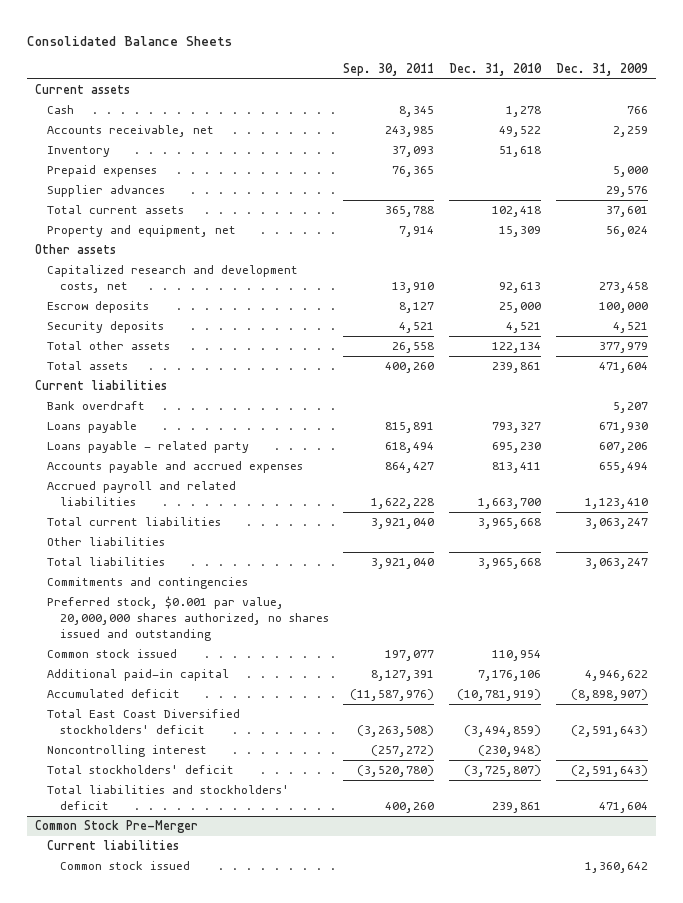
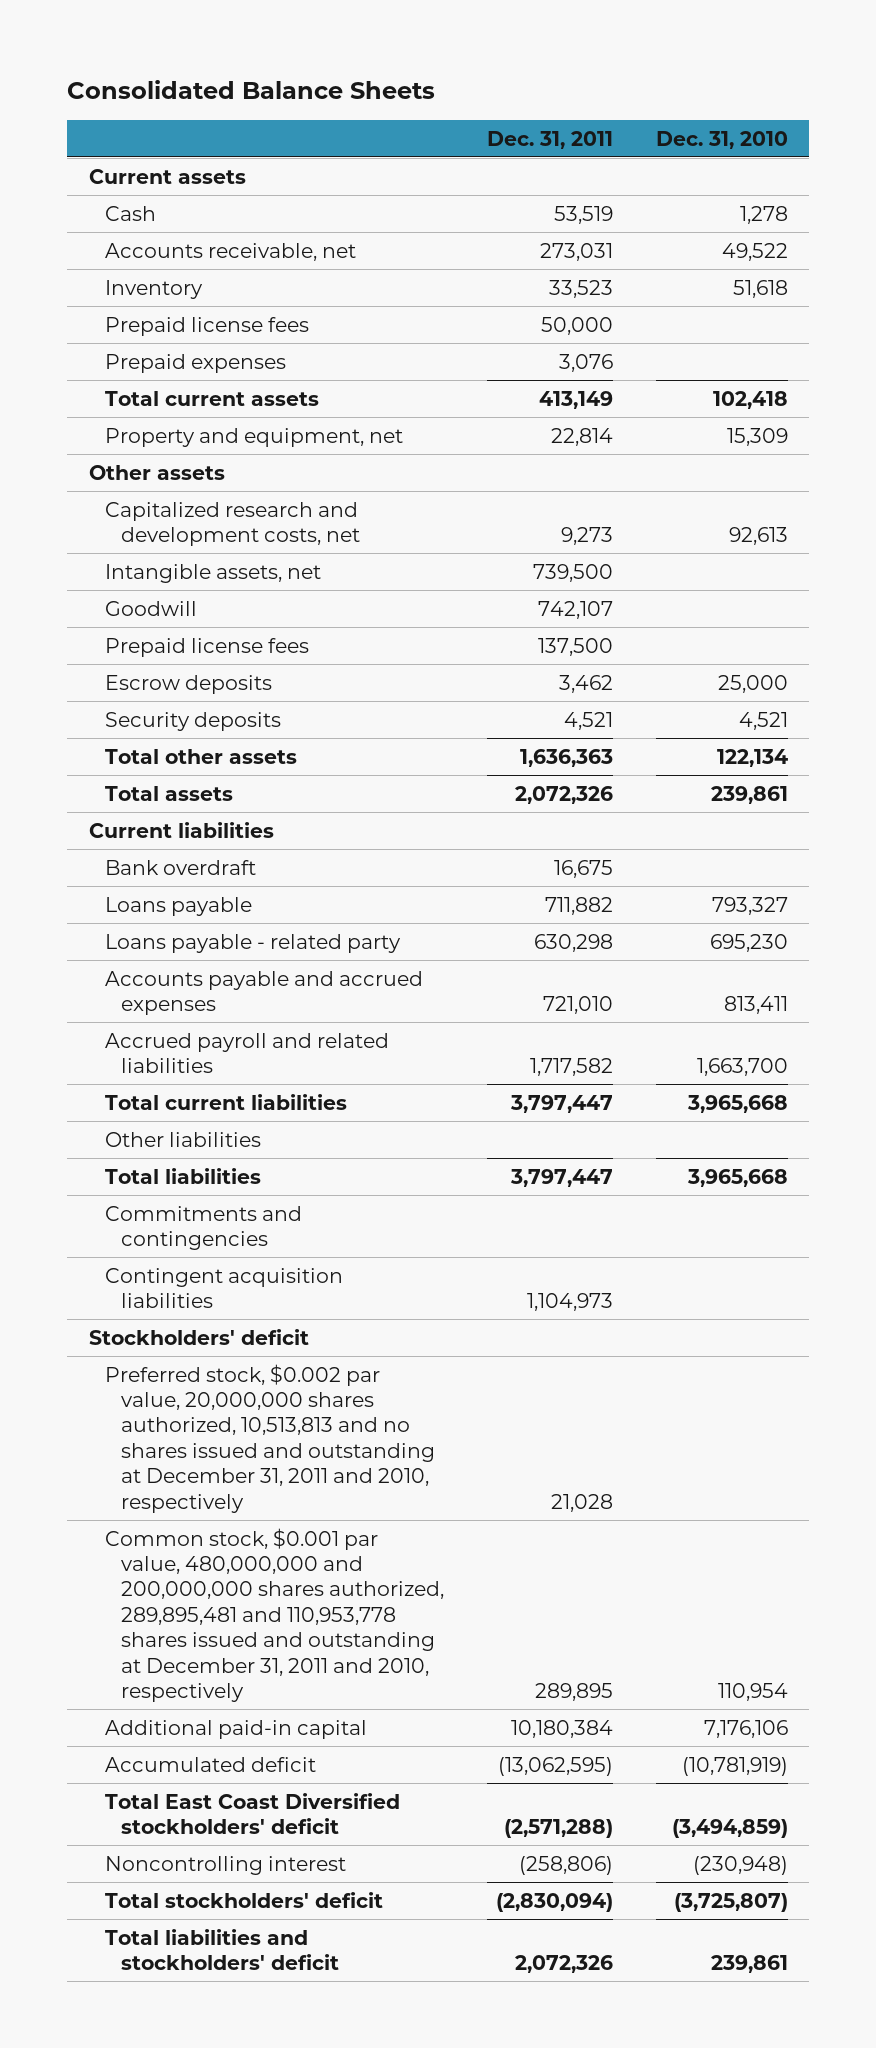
[343,62,435,76] Sep. 30, 2011 -> none
[556,62,649,76] Dec. 31, 2009 -> none
none -> [486,130,613,149] Dec. 31, 2011
none -> [104,316,309,336] Prepaid license fees
[47,185,166,198] Supplier advances -> none
none -> [104,563,321,583] Intangible assets, net
none -> [104,600,197,616] Goodwill
none -> [104,637,309,657] Prepaid license fees
none -> [104,1267,343,1309] Contingent acquisition liabilities
none -> [88,1328,309,1345] Stockholders' deficit
[47,596,329,641] Preferred stock, $0.001 par value, 20,000,000 shares authorized, no shares issued and outstanding -> [104,1363,435,1513] Preferred stock, $0.002 par value, 20,000,000 shares authorized, 10,513,813 and no shares issued and outstanding at December 31, 2011 and 2010, respectively
[47,649,178,659] Common stock issued -> [104,1527,444,1703] Common stock, $0.001 par value, 480,000,000 and 200,000,000 shares authorized, 289,895,481 and 110,953,778 shares issued and outstanding at December 31, 2011 and 2010, respectively
[34,820,198,834] Common Stock Pre-Merger -> none
[47,840,180,851] Current liabilities -> none
[59,861,190,871] Common stock issued -> none

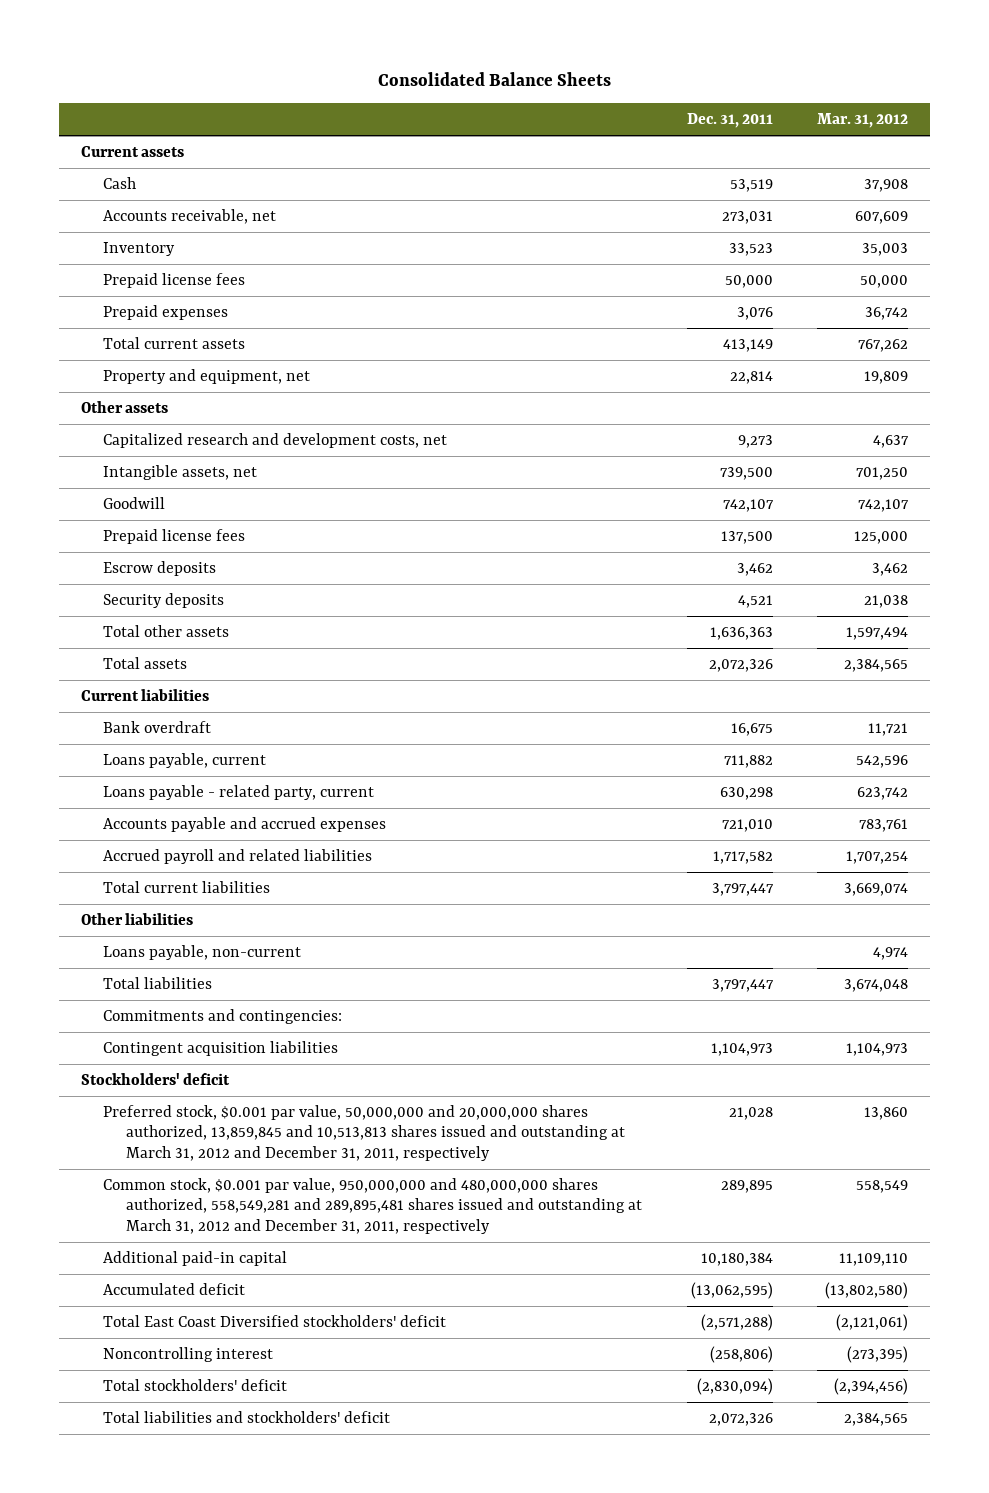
[655,130,788,149] Dec. 31, 2010 -> none
none -> [817,113,909,129] Mar. 31, 2012
[104,896,252,916] Loans payable -> [103,752,267,768] Loans payable, current
[104,933,401,953] Loans payable - related party -> [103,784,375,800] Loans payable - related party, current
none -> [103,944,302,960] Loans payable, non-current
[104,1205,302,1251] Commitments and contingencies -> [103,1008,343,1024] Commitments and contingencies:
[104,1363,435,1513] Preferred stock, $0.002 par value, 20,000,000 shares authorized, 10,513,813 and no shares issued and outstanding at December 31, 2011 and 2010, respectively -> [103,1104,625,1161] Preferred stock, $0.001 par value, 50,000,000 and 20,000,000 shares authorized, 13,859,845 and 10,513,813 shares issued and outstanding at March 31, 2012 and December 31, 2011, respectively
[104,1527,444,1703] Common stock, $0.001 par value, 480,000,000 and 200,000,000 shares authorized, 289,895,481 and 110,953,778 shares issued and outstanding at December 31, 2011 and 2010, respectively -> [103,1177,642,1234] Common stock, $0.001 par value, 950,000,000 and 480,000,000 shares authorized, 558,549,281 and 289,895,481 shares issued and outstanding at March 31, 2012 and December 31, 2011, respectively

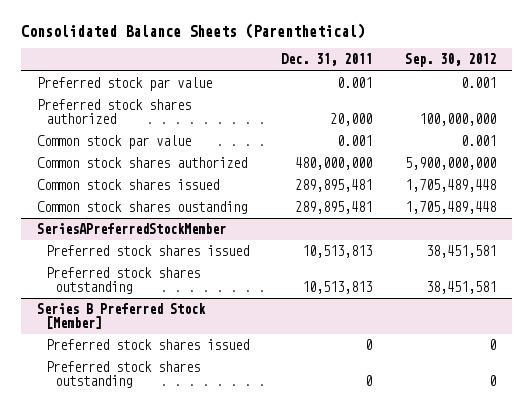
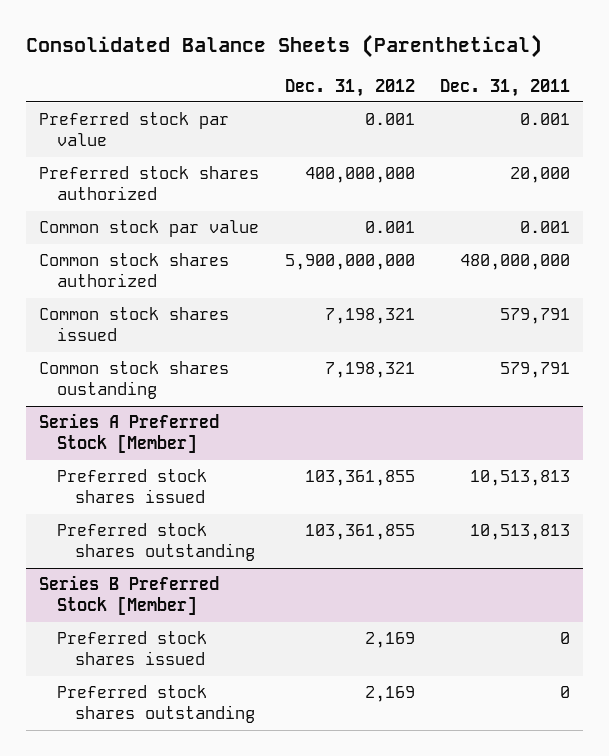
[404,53,496,68] Sep. 30, 2012 -> none
none -> [284,78,415,97] Dec. 31, 2012
[36,223,226,235] SeriesAPreferredStockMember -> none
[295,179,373,193] 289,895,481 -> [500,308,571,325] 579,791
[295,201,373,215] 289,895,481 -> [500,362,571,379] 579,791
none -> [38,413,219,454] Series A Preferred Stock [Member]

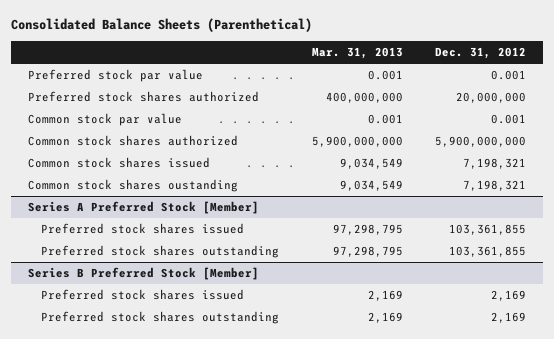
[440,78,571,97] Dec. 31, 2011 -> none
none -> [311,46,403,59] Mar. 31, 2013
[304,167,415,184] 400,000,000 -> [456,92,527,104] 20,000,000

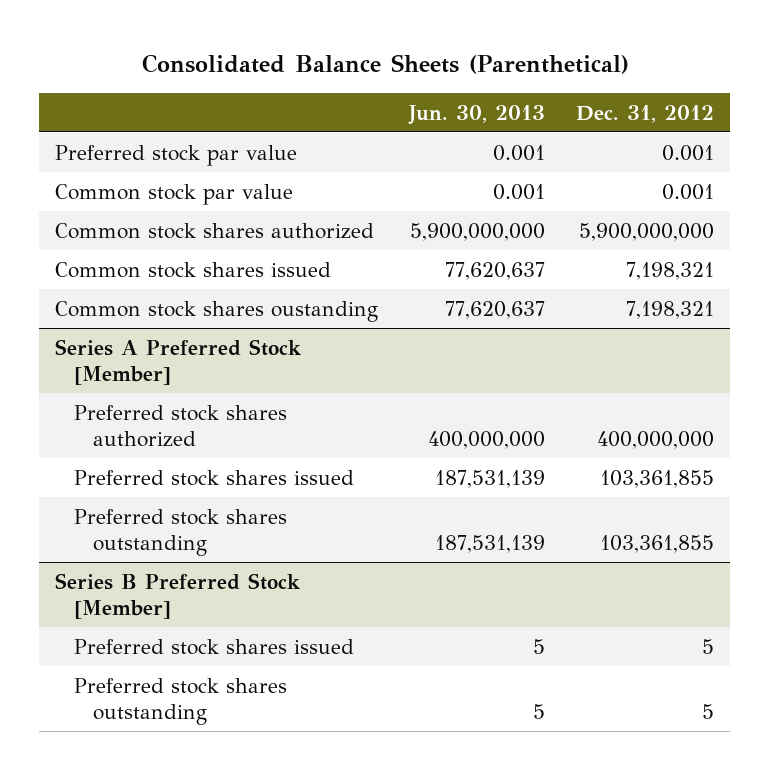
[311,46,403,59] Mar. 31, 2013 -> none
none -> [408,104,546,125] Jun. 30, 2013
[27,91,259,103] Preferred stock shares authorized -> none
none -> [73,404,287,447] Preferred stock shares authorized
[491,290,527,302] 2,169 -> [702,638,715,654] 5
[491,312,527,324] 2,169 -> [702,703,715,719] 5

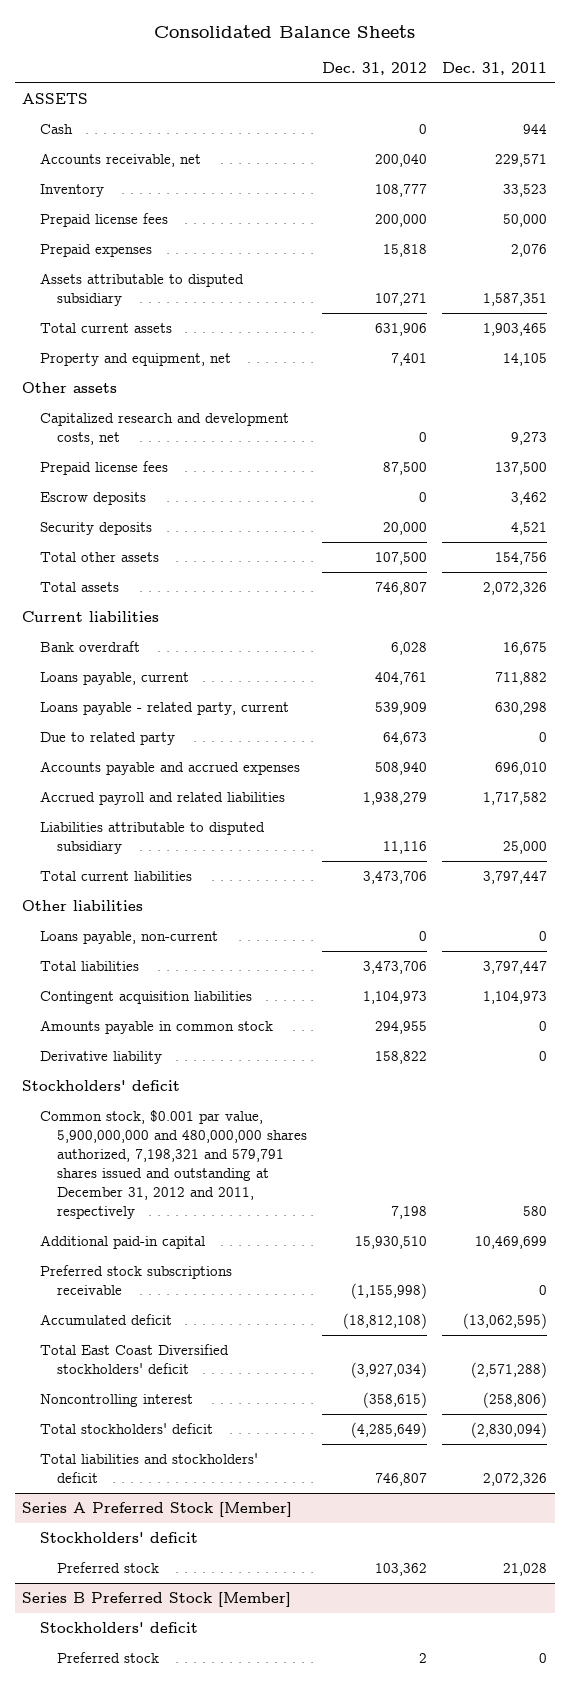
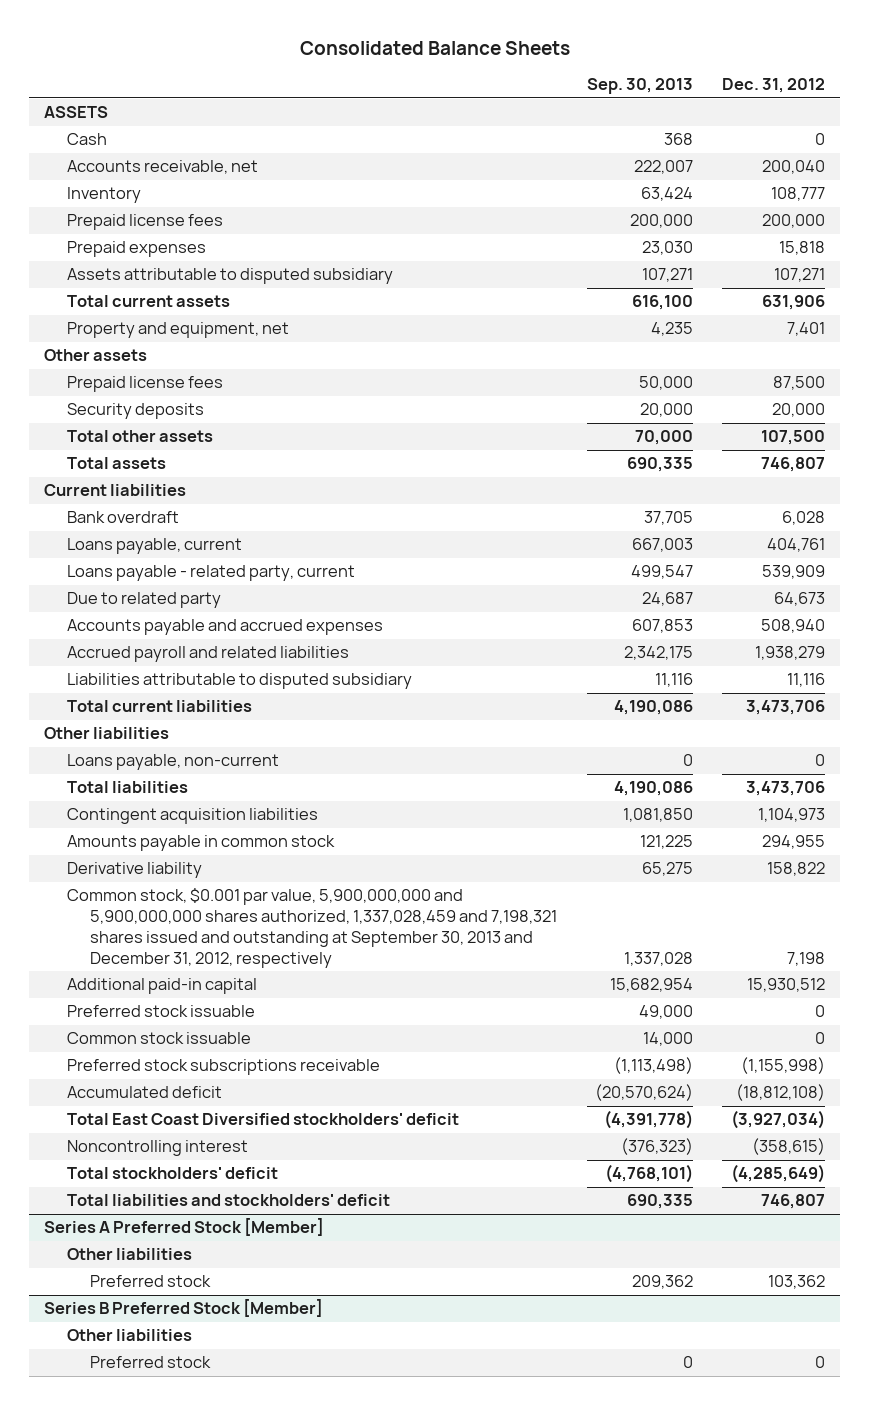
[442,62,548,76] Dec. 31, 2011 -> none
none -> [586,78,693,95] Sep. 30, 2013
[39,413,289,446] Capitalized research and development costs, net -> none
[39,492,146,506] Escrow deposits -> none
[22,1080,181,1092] Stockholders' deficit -> none
[39,1110,307,1220] Common stock, $0.001 par value, 5,900,000,000 and 480,000,000 shares authorized, 7,198,321 and 579,791 shares issued and outstanding at December 31, 2012 and 2011, respectively -> [67,888,558,969] Common stock, $0.001 par value, 5,900,000,000 and 5,900,000,000 shares authorized, 1,337,028,459 and 7,198,321 shares issued and outstanding at September 30, 2013 and December 31, 2012, respectively
[355,1236,428,1250] 15,930,510 -> [747,978,826,993] 15,930,512
none -> [67,1005,256,1018] Preferred stock issuable
none -> [67,1032,252,1045] Common stock issuable
[39,1532,198,1544] Stockholders' deficit -> none
none -> [67,1248,193,1261] Other liabilities
[39,1622,198,1634] Stockholders' deficit -> none
none -> [67,1329,193,1342] Other liabilities
[419,1653,428,1664] 2 -> [815,1356,826,1369] 0

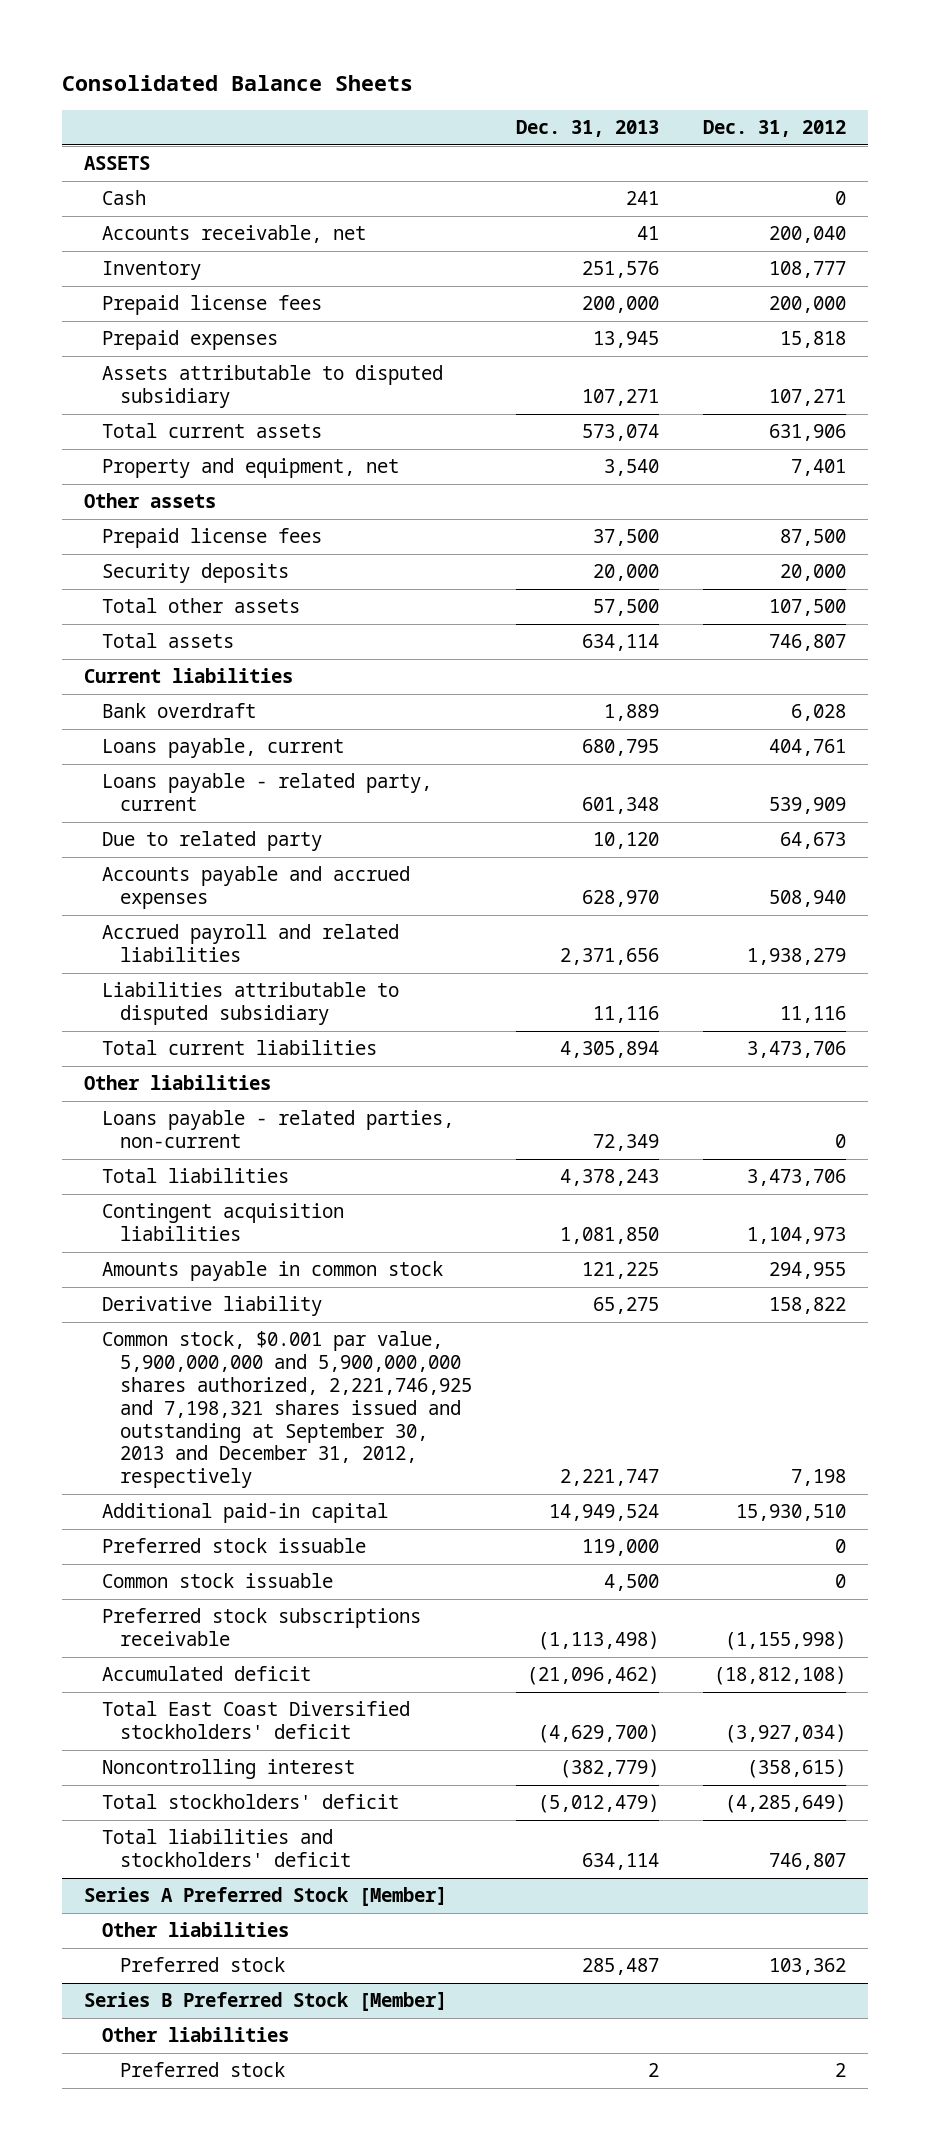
[586,78,693,95] Sep. 30, 2013 -> none
none -> [516,120,660,138] Dec. 31, 2013
[67,754,280,771] Loans payable, non-current -> [102,1110,455,1148] Loans payable - related parties, non-current
[67,888,558,969] Common stock, $0.001 par value, 5,900,000,000 and 5,900,000,000 shares authorized, 1,337,028,459 and 7,198,321 shares issued and outstanding at September 30, 2013 and December 31, 2012, respectively -> [102,1331,473,1489] Common stock, $0.001 par value, 5,900,000,000 and 5,900,000,000 shares authorized, 2,221,746,925 and 7,198,321 shares issued and outstanding at September 30, 2013 and December 31, 2012, respectively
[747,978,826,993] 15,930,512 -> [736,1504,847,1522] 15,930,510
[815,1356,826,1369] 0 -> [835,2063,847,2078] 2

